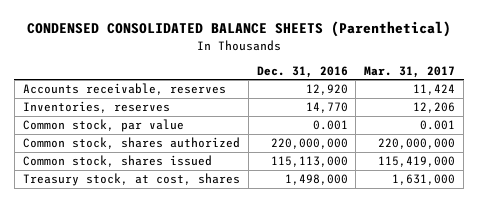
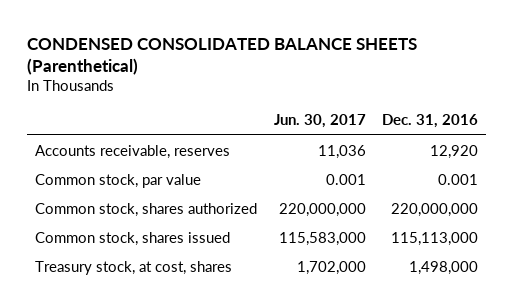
[364,65,456,78] Mar. 31, 2017 -> none
none -> [273,114,366,129] Jun. 30, 2017
[22,101,170,114] Inventories, reserves -> none

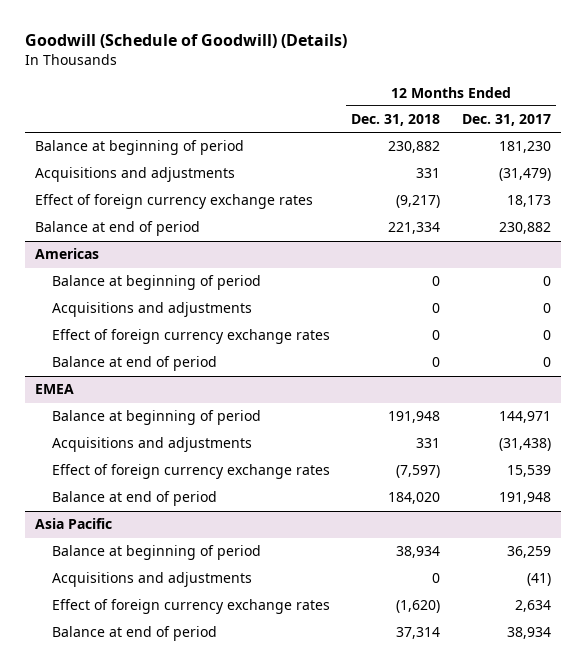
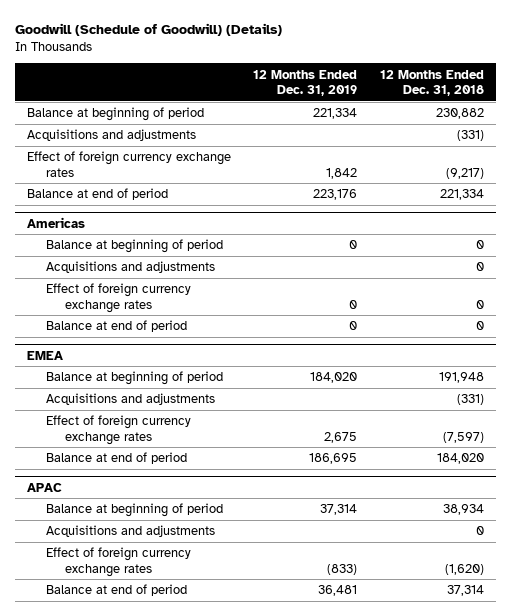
[461,114,551,127] Dec. 31, 2017 -> none
none -> [253,69,358,97] 12 Months Ended Dec. 31, 2019
[416,168,441,179] 331 -> [457,130,485,142] (331)
[416,438,441,449] 331 -> [457,394,485,406] (331)
[35,518,113,530] Asia Pacific -> [26,482,62,492] APAC

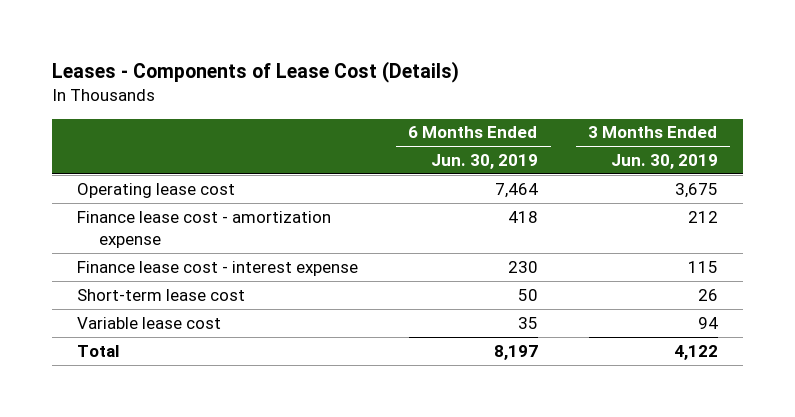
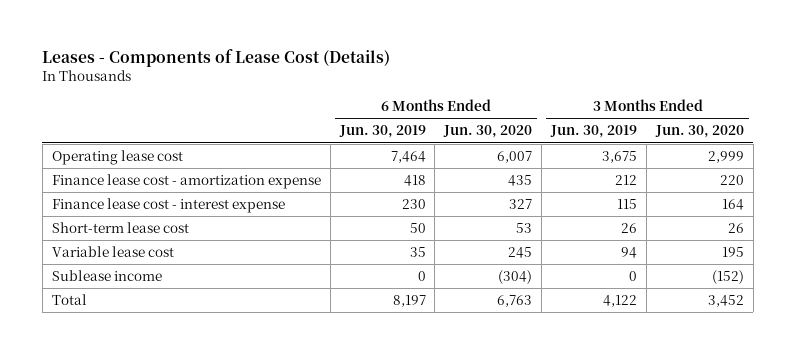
none -> [443,125,533,139] Jun. 30, 2020
none -> [654,125,744,139] Jun. 30, 2020
none -> [51,269,162,281] Sublease income

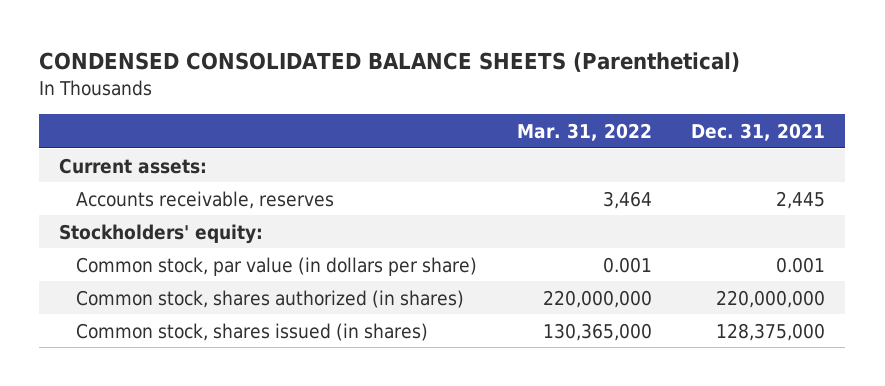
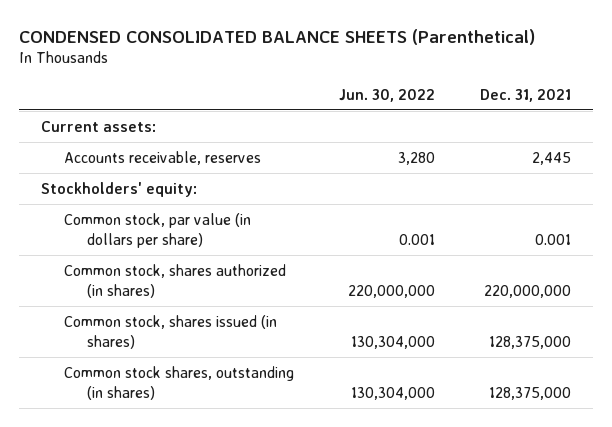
[516,123,652,142] Mar. 31, 2022 -> none
none -> [339,88,436,102] Jun. 30, 2022
none -> [64,365,295,400] Common stock shares, outstanding (in shares)

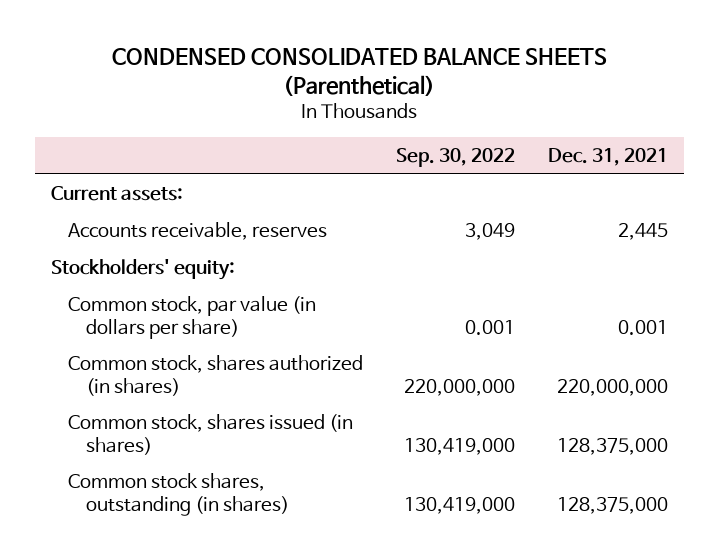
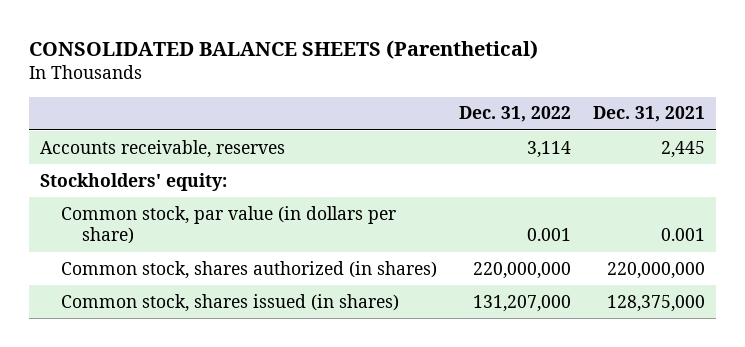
[112,47,608,96] CONDENSED CONSOLIDATED BALANCE SHEETS (Parenthetical) -> [29,40,539,60] CONSOLIDATED BALANCE SHEETS (Parenthetical)
[395,147,515,167] Sep. 30, 2022 -> none
none -> [458,106,571,123] Dec. 31, 2022
[50,186,183,202] Current assets: -> none
[68,473,289,516] Common stock shares, outstanding (in shares) -> none

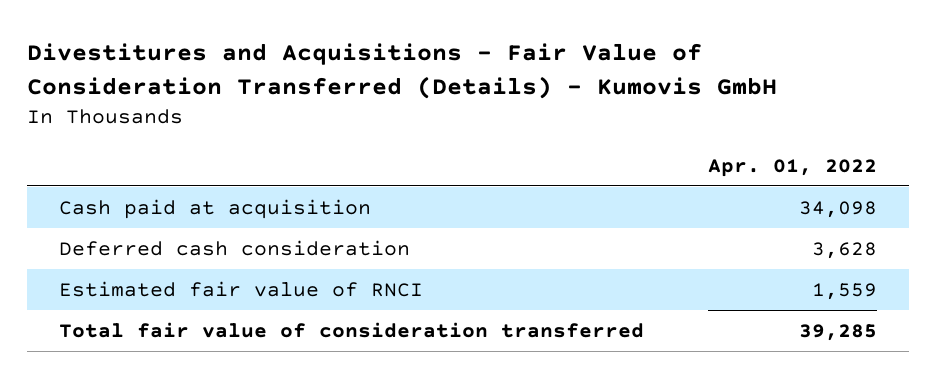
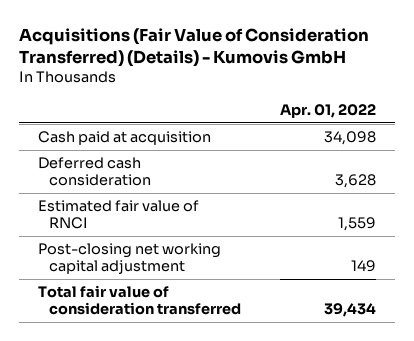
[26,43,777,99] Divestitures and Acquisitions - Fair Value of Consideration Transferred (Details) - Kumovis GmbH -> [18,27,369,68] Acquisitions (Fair Value of Consideration Transferred) (Details) - Kumovis GmbH
none -> [38,243,222,274] Post-closing net working capital adjustment
[798,323,877,341] 39,285 -> [323,302,376,317] 39,434

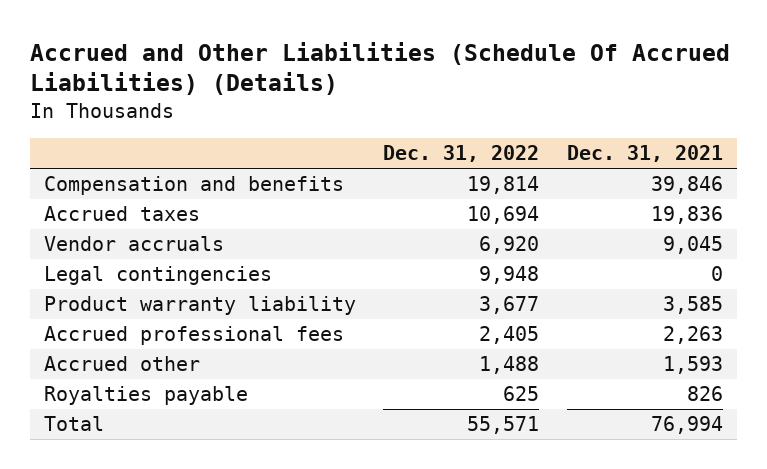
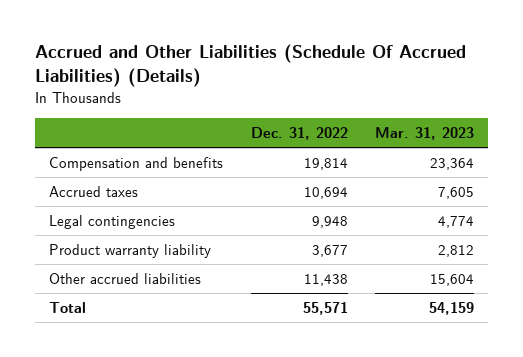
[567,145,724,163] Dec. 31, 2021 -> none
none -> [375,126,475,140] Mar. 31, 2023
[43,236,224,252] Vendor accruals -> none
[43,326,344,346] Accrued professional fees -> none
[43,386,248,406] Royalties payable -> none
[43,356,200,372] Accrued other -> [48,272,201,284] Other accrued liabilities
[479,356,540,375] 1,488 -> [303,273,348,286] 11,438

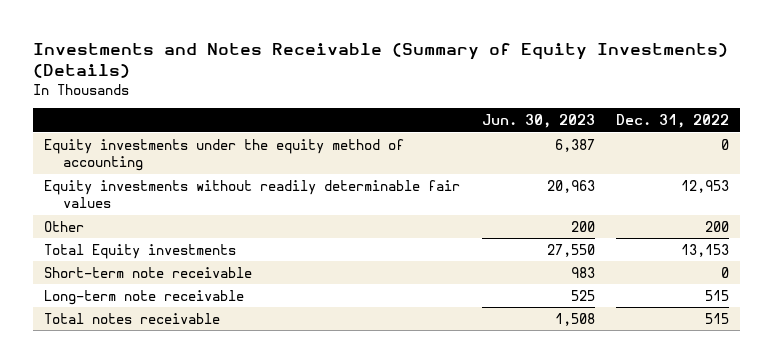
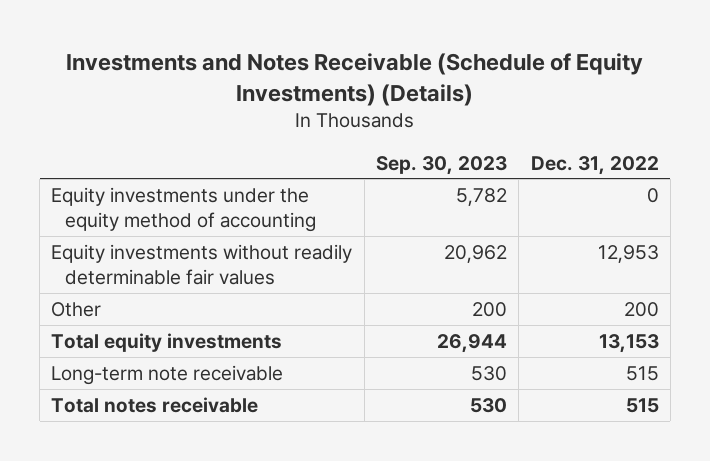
[33,42,729,79] Investments and Notes Receivable (Summary of Equity Investments) (Details) -> [65,53,643,106] Investments and Notes Receivable (Schedule of Equity Investments) (Details)
[481,114,595,129] Jun. 30, 2023 -> none
none -> [375,155,507,175] Sep. 30, 2023
[44,266,253,278] Short-term note receivable -> none
[44,243,237,259] Total Equity investments -> [51,332,283,352] Total equity investments

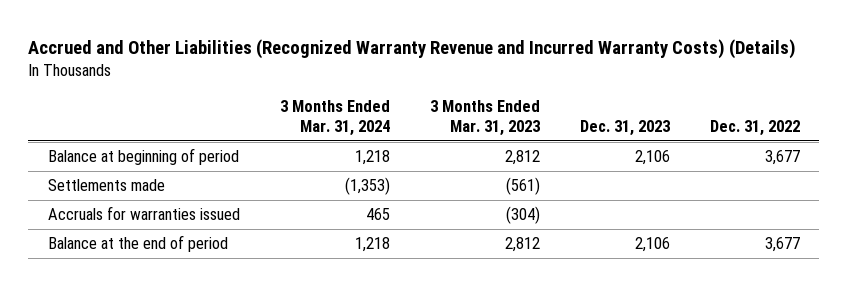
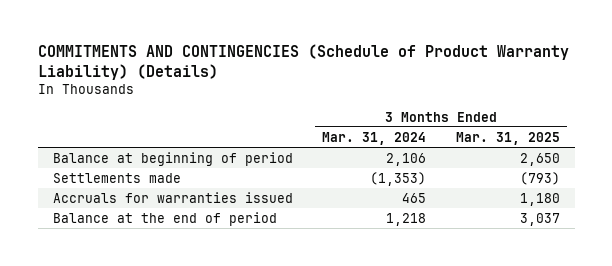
[28,38,797,59] Accrued and Other Liabilities (Recognized Warranty Revenue and Incurred Warranty Costs) (Details) -> [37,44,569,81] COMMITMENTS AND CONTINGENCIES (Schedule of Product Warranty Liability) (Details)
[429,100,540,136] 3 Months Ended Mar. 31, 2023 -> none
[579,119,670,136] Dec. 31, 2023 -> none
[709,119,800,136] Dec. 31, 2022 -> none
none -> [455,131,560,145] Mar. 31, 2025
[355,150,391,166] 1,218 -> [386,152,427,166] 2,106

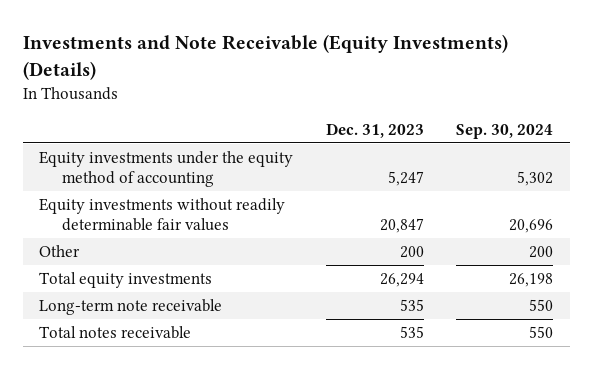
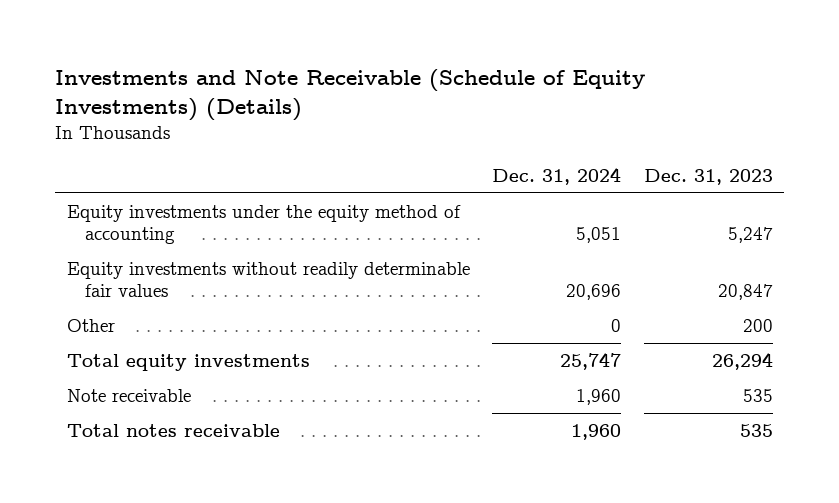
[22,34,508,80] Investments and Note Receivable (Equity Investments) (Details) -> [55,68,646,121] Investments and Note Receivable (Schedule of Equity Investments) (Details)
[456,124,554,140] Sep. 30, 2024 -> none
none -> [492,166,622,185] Dec. 31, 2024
[39,299,223,316] Long-term note receivable -> [66,388,191,402] Note receivable

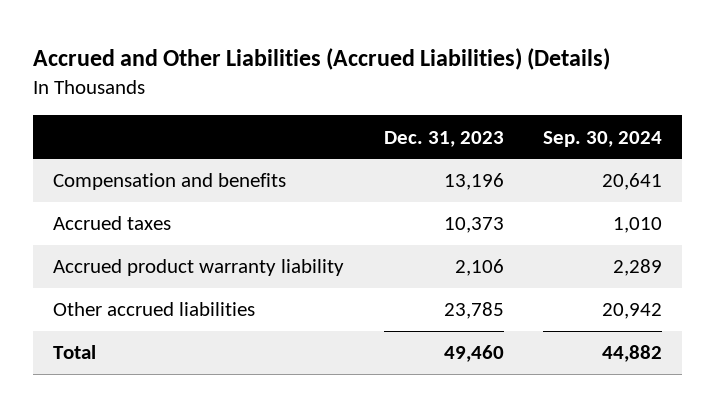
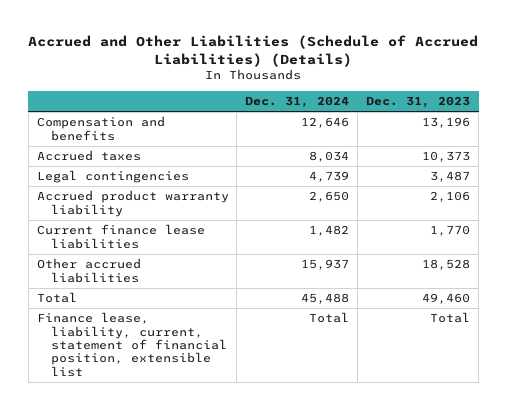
[33,47,611,70] Accrued and Other Liabilities (Accrued Liabilities) (Details) -> [28,34,479,67] Accrued and Other Liabilities (Schedule of Accrued Liabilities) (Details)
[543,130,663,147] Sep. 30, 2024 -> none
none -> [245,95,350,108] Dec. 31, 2024
none -> [36,170,189,184] Legal contingencies
none -> [36,224,205,249] Current finance lease liabilities
[443,302,504,320] 23,785 -> [422,259,471,271] 18,528
none -> [36,312,228,377] Finance lease, liability, current, statement of financial position, extensible list

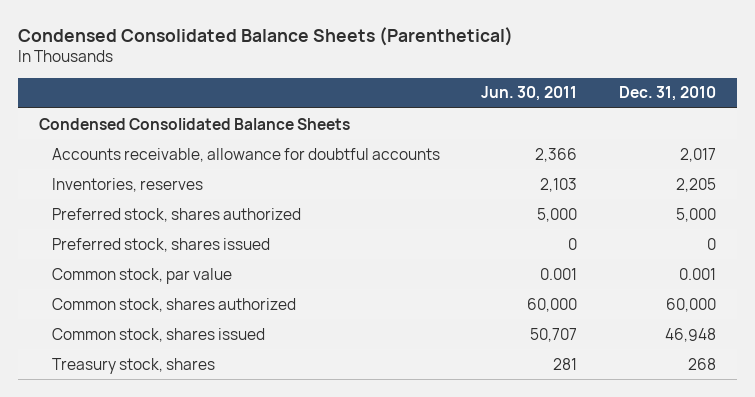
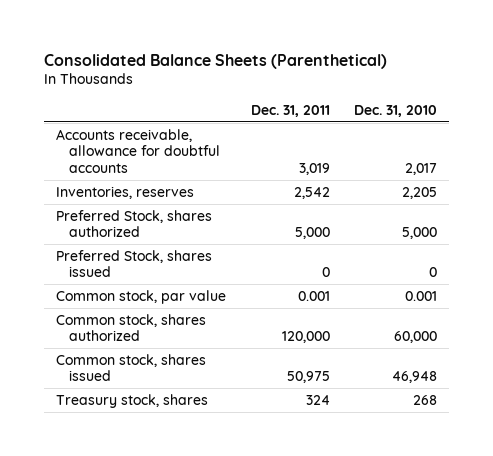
[17,26,513,46] Condensed Consolidated Balance Sheets (Parenthetical) -> [44,53,388,69] Consolidated Balance Sheets (Parenthetical)
[481,86,578,102] Jun. 30, 2011 -> none
none -> [250,104,330,117] Dec. 31, 2011
[38,117,350,130] Condensed Consolidated Balance Sheets -> none
[51,207,301,222] Preferred stock, shares authorized -> [56,209,213,238] Preferred Stock, shares authorized
[51,237,270,252] Preferred stock, shares issued -> [56,249,213,278] Preferred Stock, shares issued

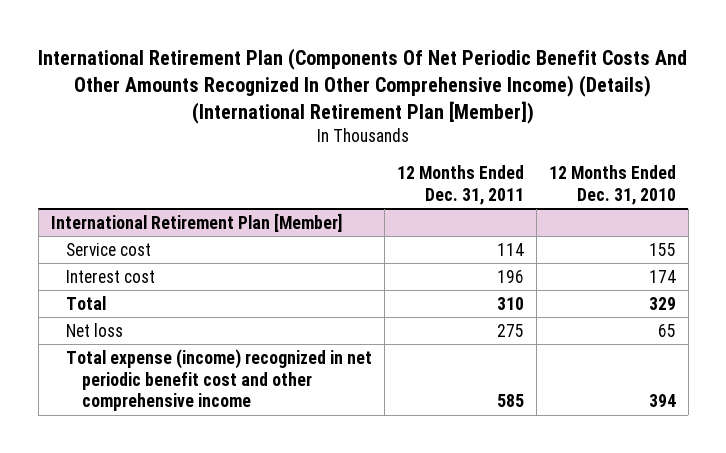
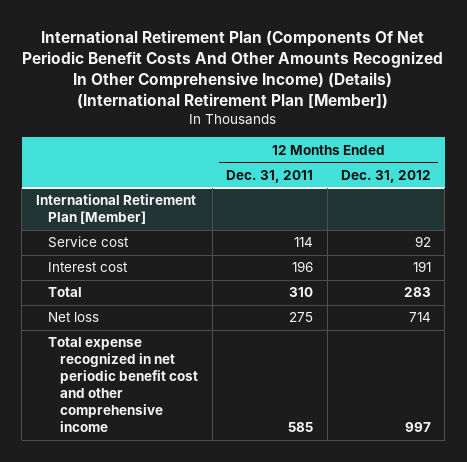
[548,164,676,205] 12 Months Ended Dec. 31, 2010 -> none
none -> [340,169,431,183] Dec. 31, 2012
[66,348,373,412] Total expense (income) recognized in net periodic benefit cost and other comprehensive income -> [48,337,199,433] Total expense recognized in net periodic benefit cost and other comprehensive income

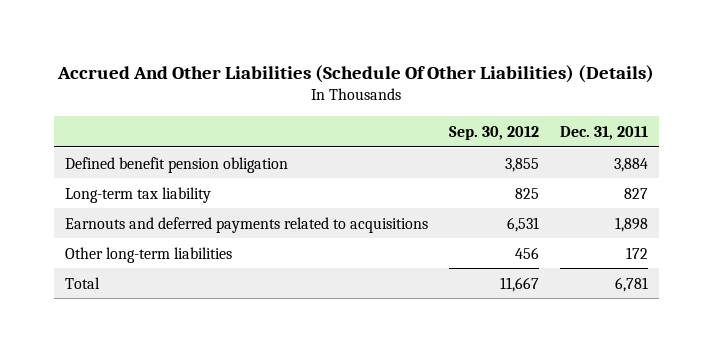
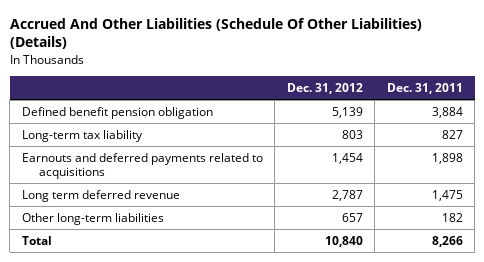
[448,126,539,141] Sep. 30, 2012 -> none
none -> [286,82,363,94] Dec. 31, 2012
none -> [21,189,180,202] Long term deferred revenue
[626,246,649,259] 172 -> [441,212,463,222] 182
[615,276,649,292] 6,781 -> [431,235,463,247] 8,266

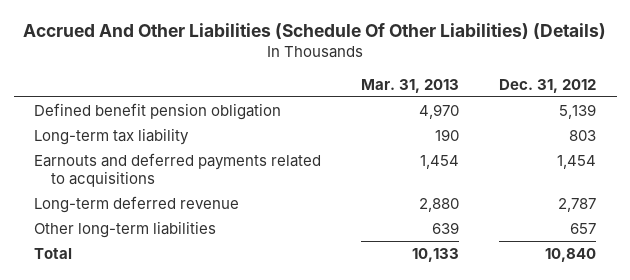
[386,82,463,94] Dec. 31, 2011 -> none
none -> [361,79,460,94] Mar. 31, 2013
[21,189,180,202] Long term deferred revenue -> [33,195,239,213] Long-term deferred revenue

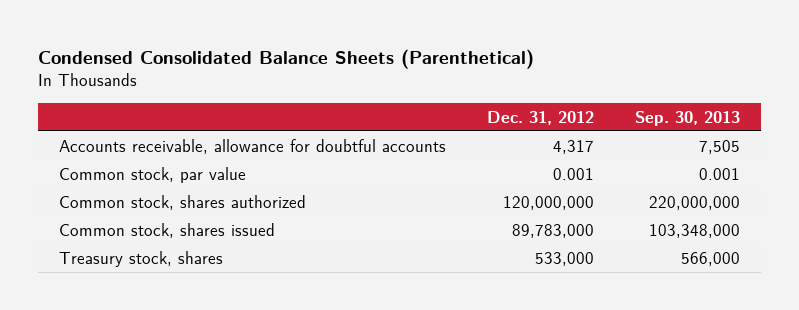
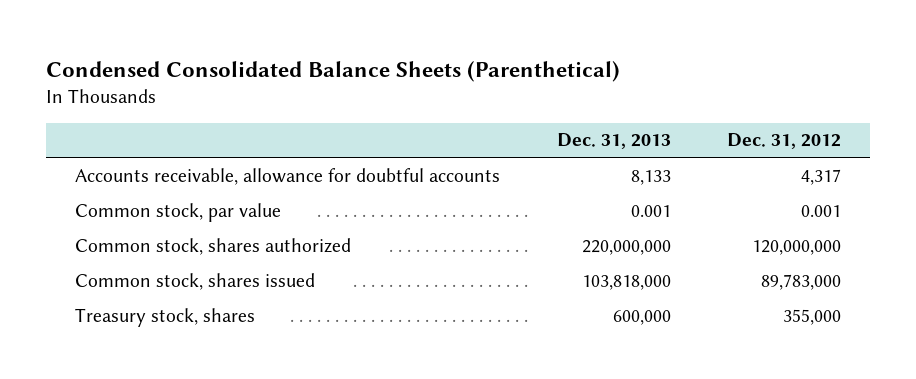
[635,110,741,126] Sep. 30, 2013 -> none
none -> [556,133,671,150] Dec. 31, 2013
[535,251,595,266] 533,000 -> [783,308,842,325] 355,000

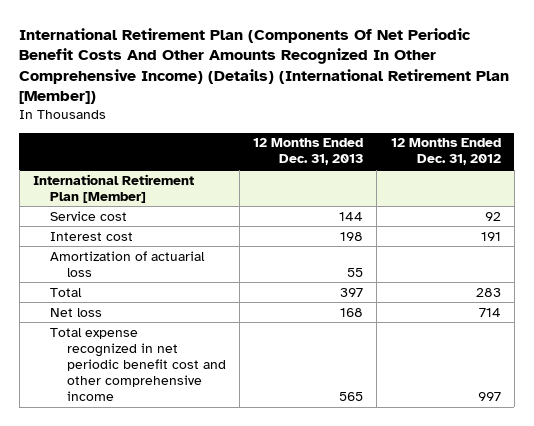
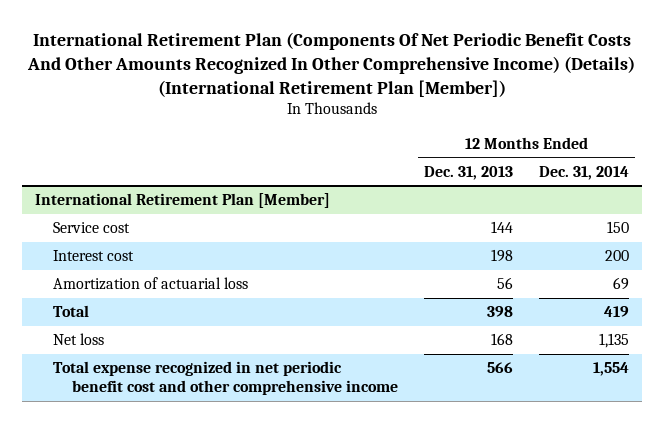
[390,138,501,166] 12 Months Ended Dec. 31, 2012 -> none
none -> [538,165,629,180] Dec. 31, 2014
[347,267,364,277] 55 -> [497,277,514,290] 56
[340,287,364,297] 397 -> [487,306,514,318] 398
[339,392,364,402] 565 -> [487,362,514,374] 566

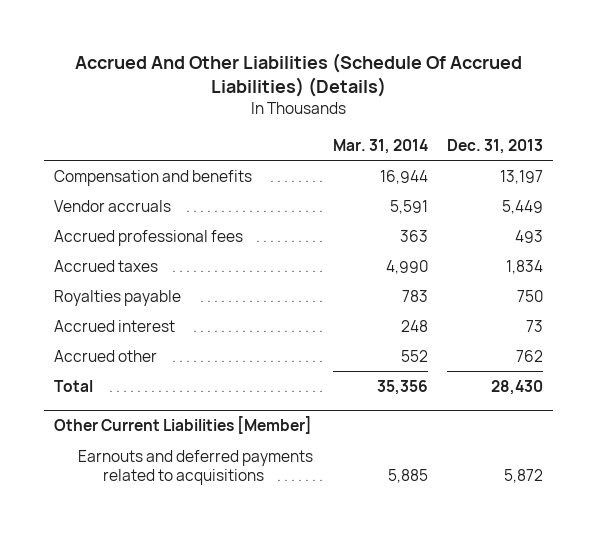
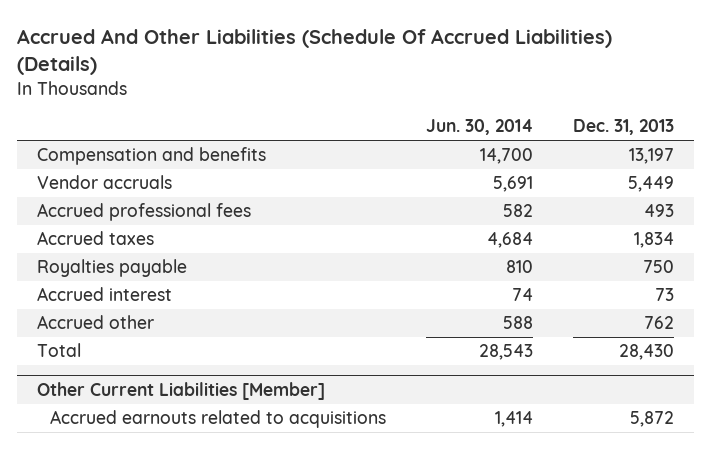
[332,138,428,154] Mar. 31, 2014 -> none
none -> [425,119,533,136] Jun. 30, 2014
[78,449,314,485] Earnouts and deferred payments related to acquisitions -> [49,410,386,429] Accrued earnouts related to acquisitions

